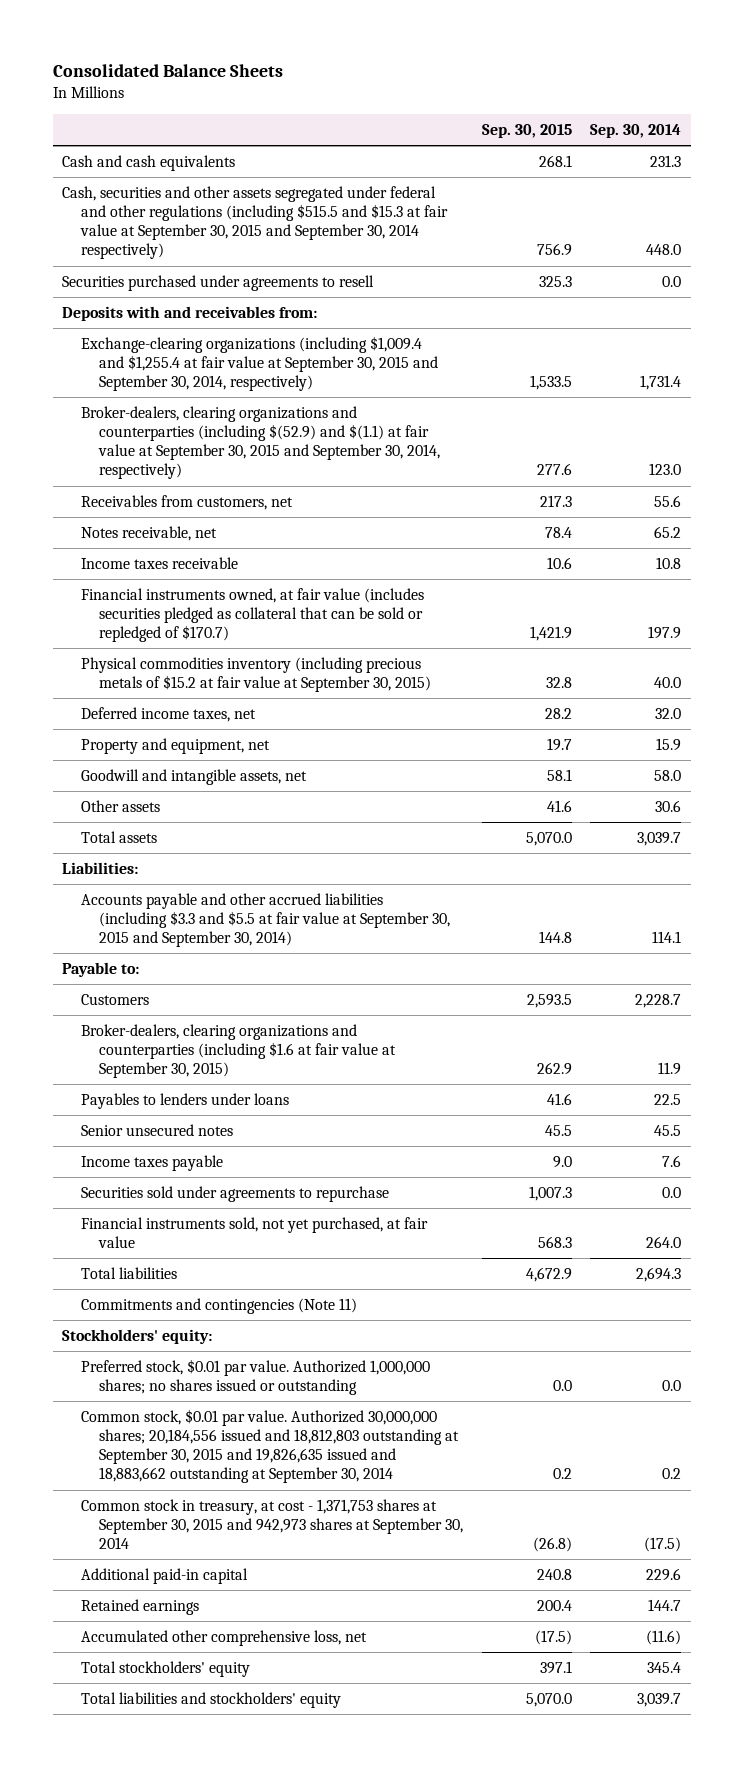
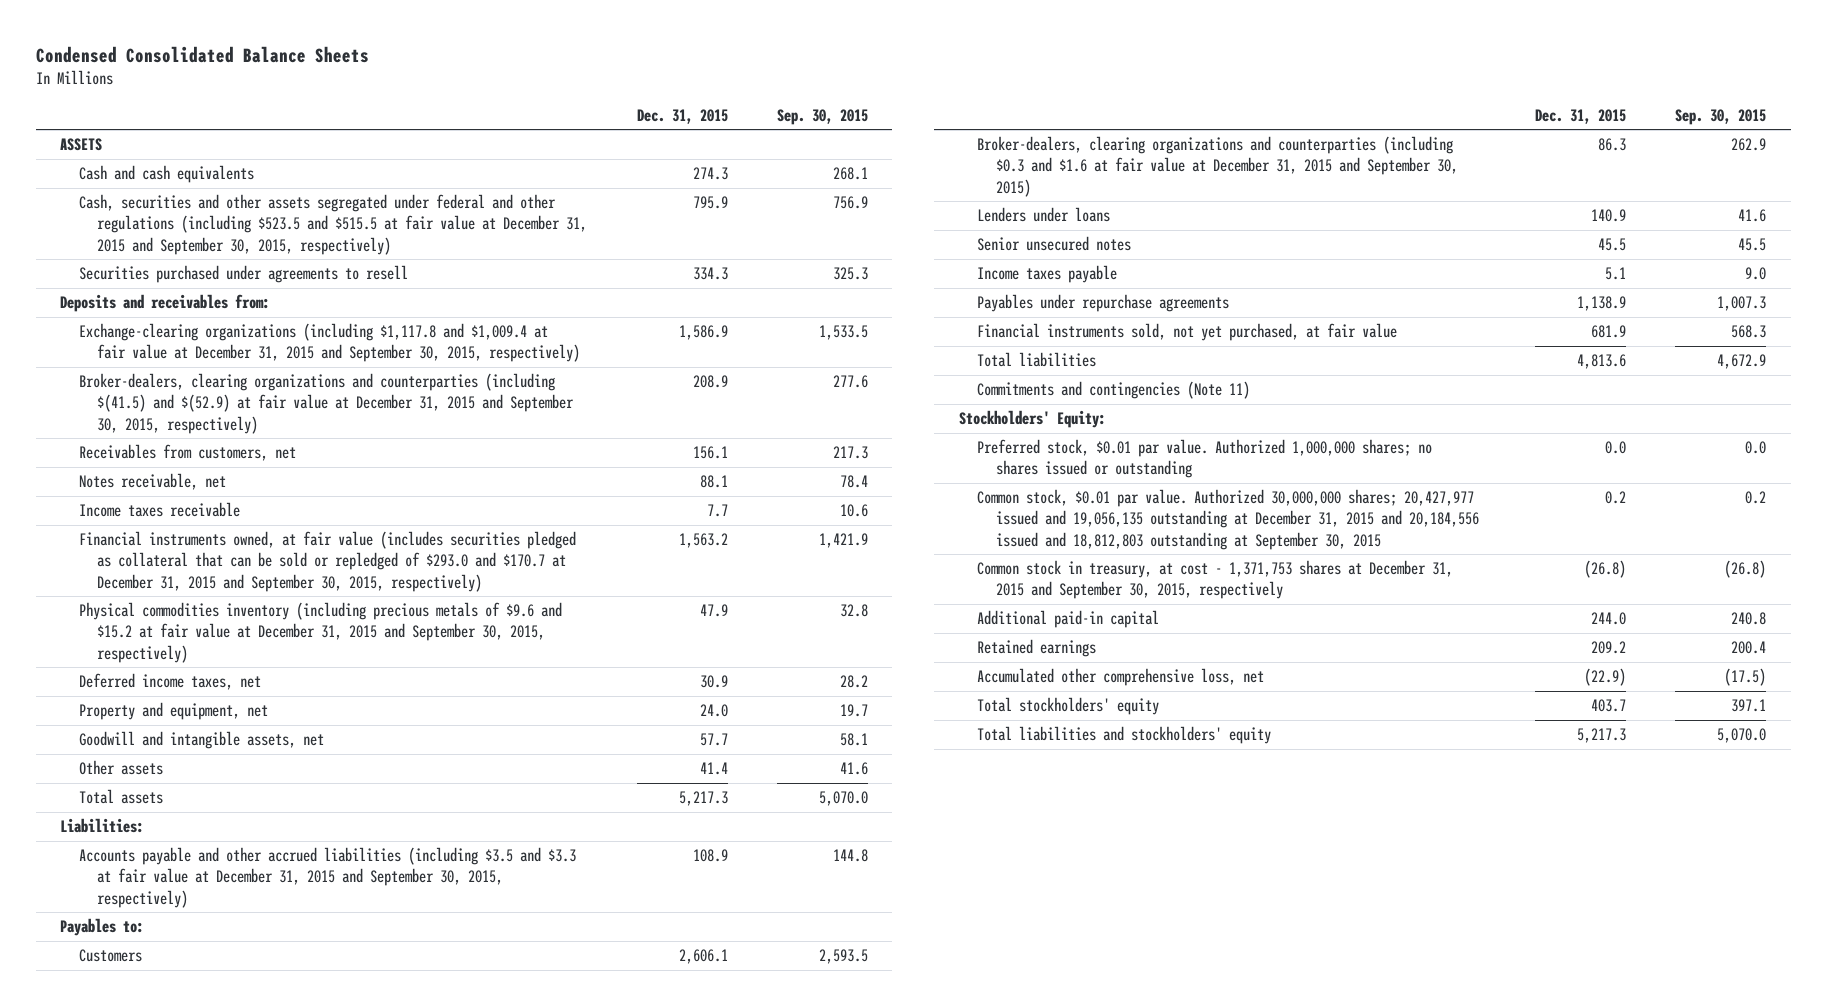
[53,64,284,78] Consolidated Balance Sheets -> [35,45,369,63] Condensed Consolidated Balance Sheets
[590,123,682,138] Sep. 30, 2014 -> none
none -> [636,108,728,124] Dec. 31, 2015
none -> [60,138,103,152] ASSETS
[62,185,448,260] Cash, securities and other assets segregated under federal and other regulations (including $515.5 and $15.3 at fair value at September 30, 2015 and September 30, 2014 respectively) -> [78,194,588,255] Cash, securities and other assets segregated under federal and other regulations (including $523.5 and $515.5 at fair value at December 31, 2015 and September 30, 2015, respectively)
[62,305,318,321] Deposits with and receivables from: -> [60,294,271,313] Deposits and receivables from:
[80,335,438,392] Exchange-clearing organizations (including $1,009.4 and $1,255.4 at fair value at September 30, 2015 and September 30, 2014, respectively) -> [78,323,581,363] Exchange-clearing organizations (including $1,117.8 and $1,009.4 at fair value at December 31, 2015 and September 30, 2015, respectively)
[80,405,440,480] Broker-dealers, clearing organizations and counterparties (including $(52.9) and $(1.1) at fair value at September 30, 2015 and September 30, 2014, respectively) -> [78,373,575,434] Broker-dealers, clearing organizations and counterparties (including $(41.5) and $(52.9) at fair value at December 31, 2015 and September 30, 2015, respectively)
[80,587,424,643] Financial instruments owned, at fair value (includes securities pledged as collateral that can be sold or repledged of $170.7) -> [78,531,576,592] Financial instruments owned, at fair value (includes securities pledged as collateral that can be sold or repledged of $293.0 and $170.7 at December 31, 2015 and September 30, 2015, respectively)
[80,656,431,693] Physical commodities inventory (including precious metals of $15.2 at fair value at September 30, 2015) -> [78,602,562,663] Physical commodities inventory (including precious metals of $9.6 and $15.2 at fair value at December 31, 2015 and September 30, 2015, respectively)
[80,892,450,948] Accounts payable and other accrued liabilities (including $3.3 and $5.5 at fair value at September 30, 2015 and September 30, 2014) -> [78,847,576,908] Accounts payable and other accrued liabilities (including $3.5 and $3.3 at fair value at December 31, 2015 and September 30, 2015, respectively)
[62,961,140,977] Payable to: -> [60,918,145,937] Payables to:
[80,1023,396,1079] Broker-dealers, clearing organizations and counterparties (including $1.6 at fair value at September 30, 2015) -> [977,136,1458,197] Broker-dealers, clearing organizations and counterparties (including $0.3 and $1.6 at fair value at December 31, 2015 and September 30, 2015)
[80,1092,289,1109] Payables to lenders under loans -> [977,207,1111,223] Lenders under loans
[80,1185,389,1202] Securities sold under agreements to repurchase -> [977,294,1230,313] Payables under repurchase agreements
[62,1328,213,1344] Stockholders' equity: -> [958,410,1106,429] Stockholders' Equity:
[80,1408,459,1484] Common stock, $0.01 par value. Authorized 30,000,000 shares; 20,184,556 issued and 18,812,803 outstanding at September 30, 2015 and 19,826,635 issued and 18,883,662 outstanding at September 30, 2014 -> [977,489,1479,550] Common stock, $0.01 par value. Authorized 30,000,000 shares; 20,427,977 issued and 19,056,135 outstanding at December 31, 2015 and 20,184,556 issued and 18,812,803 outstanding at September 30, 2015
[80,1498,463,1550] Common stock in treasury, at cost - 1,371,753 shares at September 30, 2015 and 942,973 shares at September 30, 2014 -> [977,560,1454,600] Common stock in treasury, at cost - 1,371,753 shares at December 31, 2015 and September 30, 2015, respectively

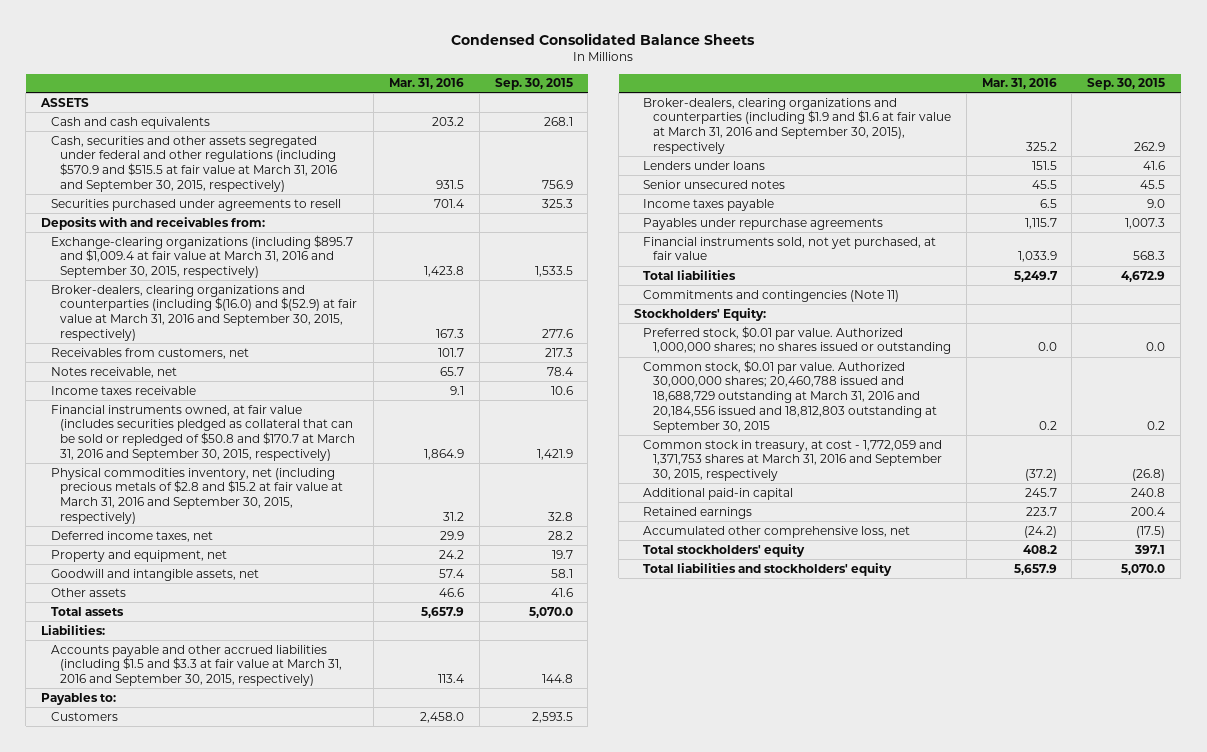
[636,108,728,124] Dec. 31, 2015 -> none
none -> [389,78,465,90] Mar. 31, 2016
[78,194,588,255] Cash, securities and other assets segregated under federal and other regulations (including $523.5 and $515.5 at fair value at December 31, 2015 and September 30, 2015, respectively) -> [50,135,338,192] Cash, securities and other assets segregated under federal and other regulations (including $570.9 and $515.5 at fair value at March 31, 2016 and September 30, 2015, respectively)
[60,294,271,313] Deposits and receivables from: -> [41,216,266,230] Deposits with and receivables from:
[78,323,581,363] Exchange-clearing organizations (including $1,117.8 and $1,009.4 at fair value at December 31, 2015 and September 30, 2015, respectively) -> [50,234,353,279] Exchange-clearing organizations (including $895.7 and $1,009.4 at fair value at March 31, 2016 and September 30, 2015, respectively)
[78,373,575,434] Broker-dealers, clearing organizations and counterparties (including $(41.5) and $(52.9) at fair value at December 31, 2015 and September 30, 2015, respectively) -> [50,284,358,341] Broker-dealers, clearing organizations and counterparties (including $(16.0) and $(52.9) at fair value at March 31, 2016 and September 30, 2015, respectively)
[78,531,576,592] Financial instruments owned, at fair value (includes securities pledged as collateral that can be sold or repledged of $293.0 and $170.7 at December 31, 2015 and September 30, 2015, respectively) -> [50,404,356,461] Financial instruments owned, at fair value (includes securities pledged as collateral that can be sold or repledged of $50.8 and $170.7 at March 31, 2016 and September 30, 2015, respectively)
[78,602,562,663] Physical commodities inventory (including precious metals of $9.6 and $15.2 at fair value at December 31, 2015 and September 30, 2015, respectively) -> [50,467,344,524] Physical commodities inventory, net (including precious metals of $2.8 and $15.2 at fair value at March 31, 2016 and September 30, 2015, respectively)
[78,847,576,908] Accounts payable and other accrued liabilities (including $3.5 and $3.3 at fair value at December 31, 2015 and September 30, 2015, respectively) -> [50,644,343,687] Accounts payable and other accrued liabilities (including $1.5 and $3.3 at fair value at March 31, 2016 and September 30, 2015, respectively)
[977,136,1458,197] Broker-dealers, clearing organizations and counterparties (including $0.3 and $1.6 at fair value at December 31, 2015 and September 30, 2015) -> [643,97,951,154] Broker-dealers, clearing organizations and counterparties (including $1.9 and $1.6 at fair value at March 31, 2016 and September 30, 2015), respectively
[977,489,1479,550] Common stock, $0.01 par value. Authorized 30,000,000 shares; 20,427,977 issued and 19,056,135 outstanding at December 31, 2015 and 20,184,556 issued and 18,812,803 outstanding at September 30, 2015 -> [643,359,937,433] Common stock, $0.01 par value. Authorized 30,000,000 shares; 20,460,788 issued and 18,688,729 outstanding at March 31, 2016 and 20,184,556 issued and 18,812,803 outstanding at September 30, 2015
[977,560,1454,600] Common stock in treasury, at cost - 1,371,753 shares at December 31, 2015 and September 30, 2015, respectively -> [643,439,943,482] Common stock in treasury, at cost - 1,772,059 and 1,371,753 shares at March 31, 2016 and September 30, 2015, respectively

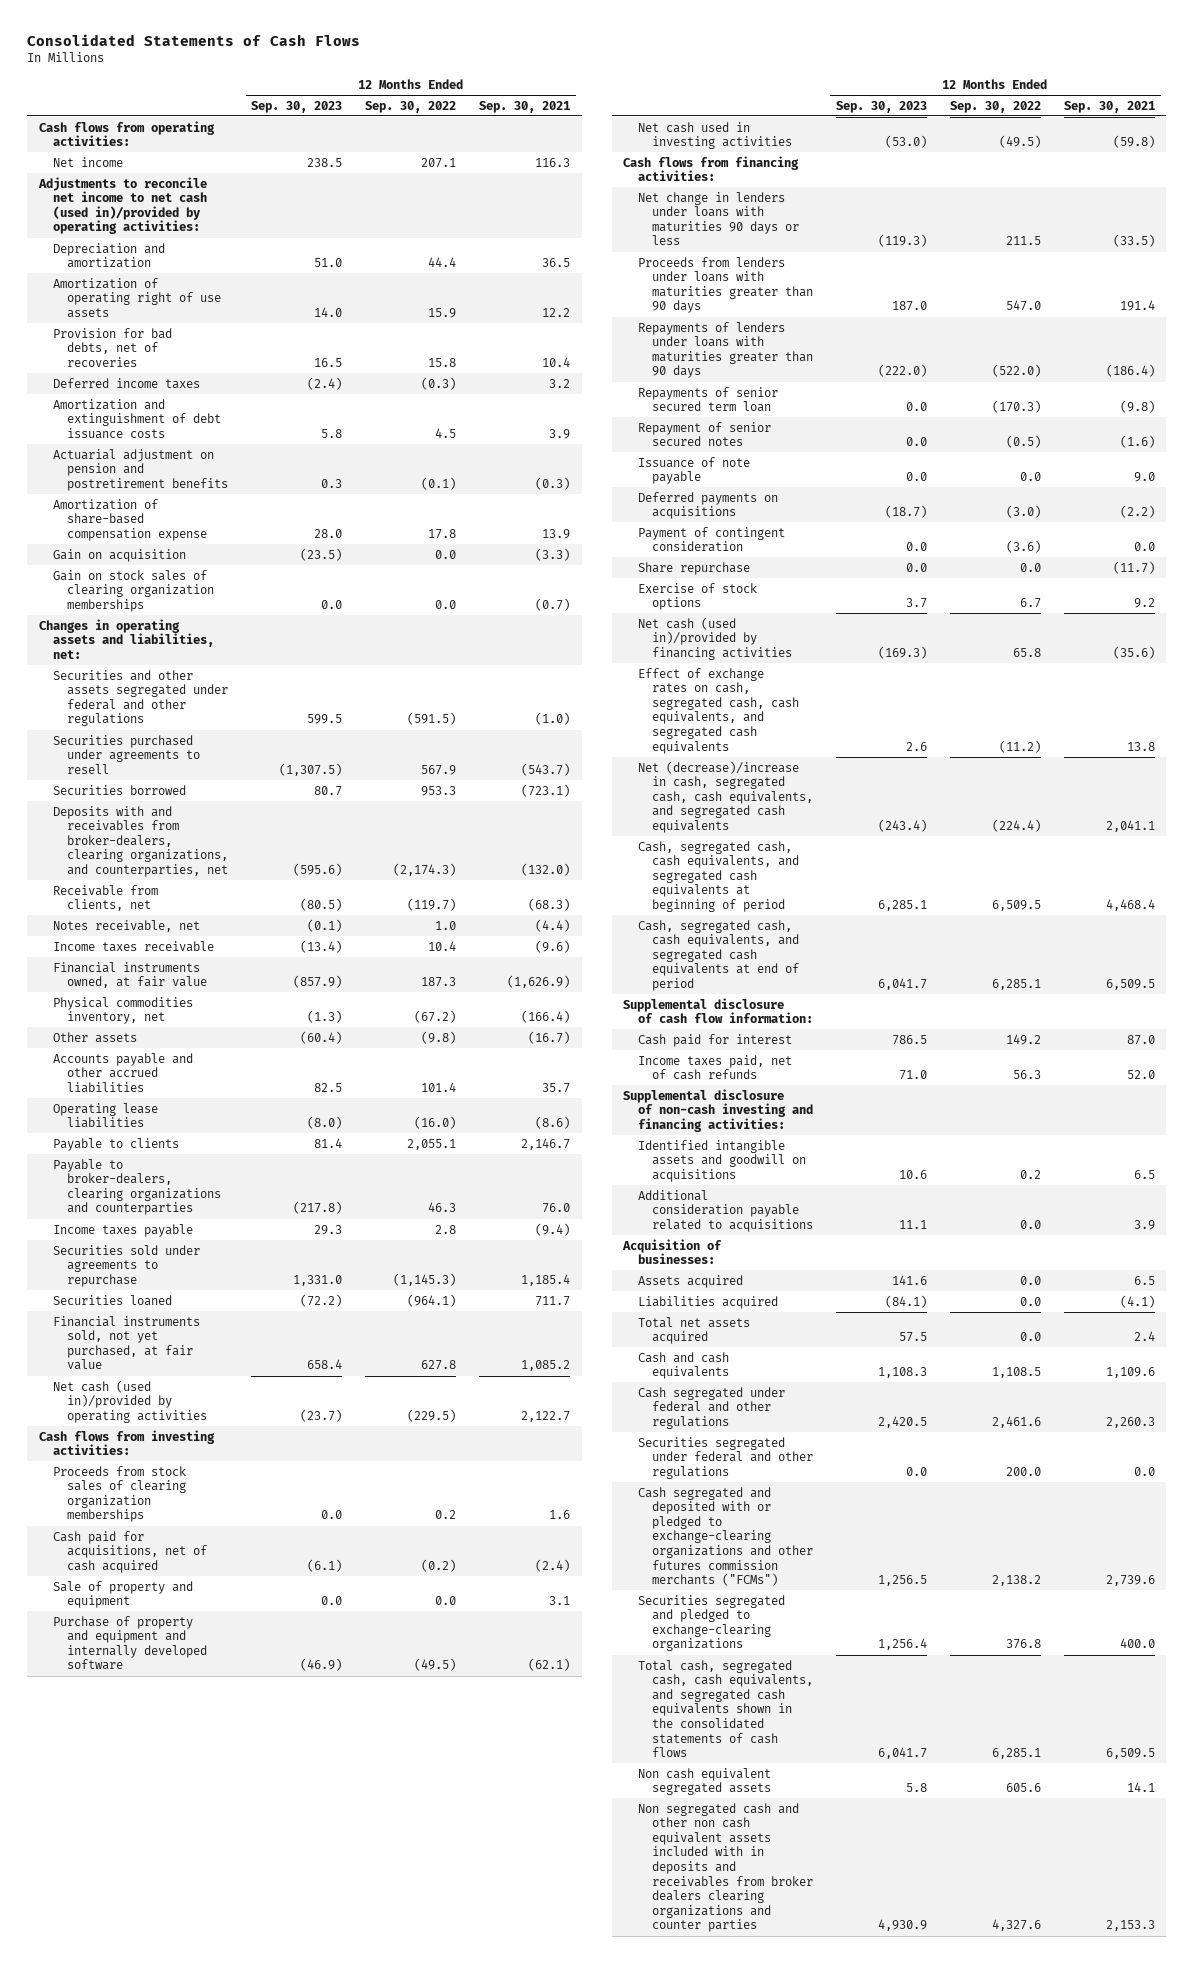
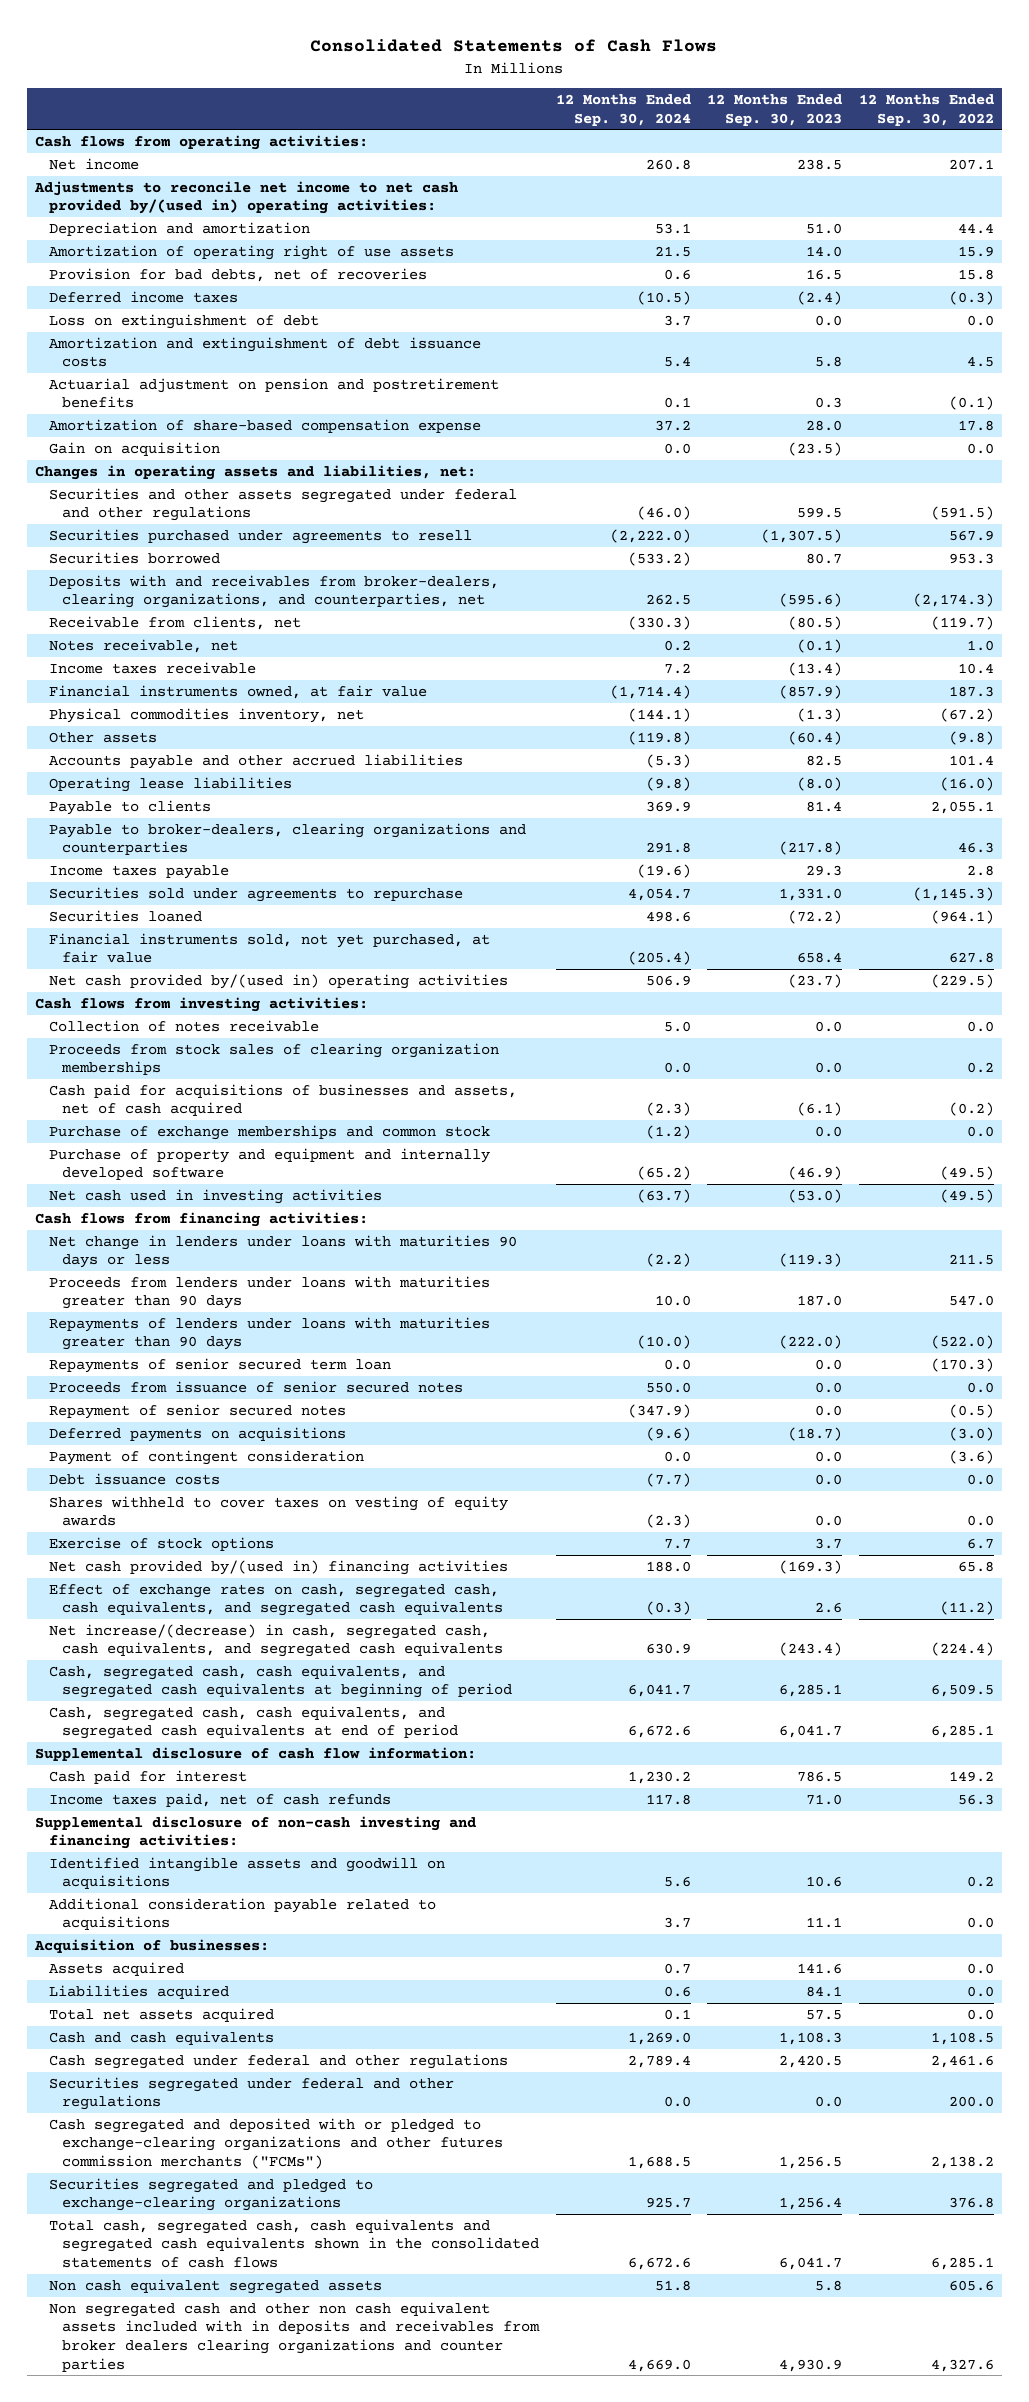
[479,100,571,113] Sep. 30, 2021 -> none
none -> [555,94,691,126] 12 Months Ended Sep. 30, 2024
[37,176,207,235] Adjustments to reconcile net income to net cash (used in)/provided by operating activities: -> [34,180,459,215] Adjustments to reconcile net income to net cash provided by/(used in) operating activities:
none -> [48,313,319,329] Loss on extinguishment of debt
[52,569,215,612] Gain on stock sales of clearing organization memberships -> none
[52,1379,208,1423] Net cash (used in)/provided by operating activities -> [48,973,508,989] Net cash provided by/(used in) operating activities
none -> [48,1019,319,1032] Collection of notes receivable
[52,1580,193,1609] Sale of property and equipment -> none
[52,1530,208,1573] Cash paid for acquisitions, net of cash acquired -> [48,1083,517,1117] Cash paid for acquisitions of businesses and assets, net of cash acquired
none -> [48,1124,490,1140] Purchase of exchange memberships and common stock
none -> [48,1380,463,1393] Proceeds from issuance of senior secured notes
[637,456,750,485] Issuance of note payable -> none
[637,561,750,575] Share repurchase -> none
none -> [48,1472,220,1485] Debt issuance costs
none -> [48,1495,508,1527] Shares withheld to cover taxes on vesting of equity awards
[637,616,792,660] Net cash (used in)/provided by financing activities -> [48,1559,508,1575] Net cash provided by/(used in) financing activities
[637,760,813,833] Net (decrease)/increase in cash, segregated cash, cash equivalents, and segregated cash equivalents -> [48,1623,504,1658] Net increase/(decrease) in cash, segregated cash, cash equivalents, and segregated cash equivalents
[884,1294,927,1308] (84.1) -> [806,1985,843,1997] 84.1
[637,1659,813,1758] Total cash, segregated cash, cash equivalents, and segregated cash equivalents shown in the consolidated statements of cash flows -> [48,2218,540,2268] Total cash, segregated cash, cash equivalents and segregated cash equivalents shown in the consolidated statements of cash flows

